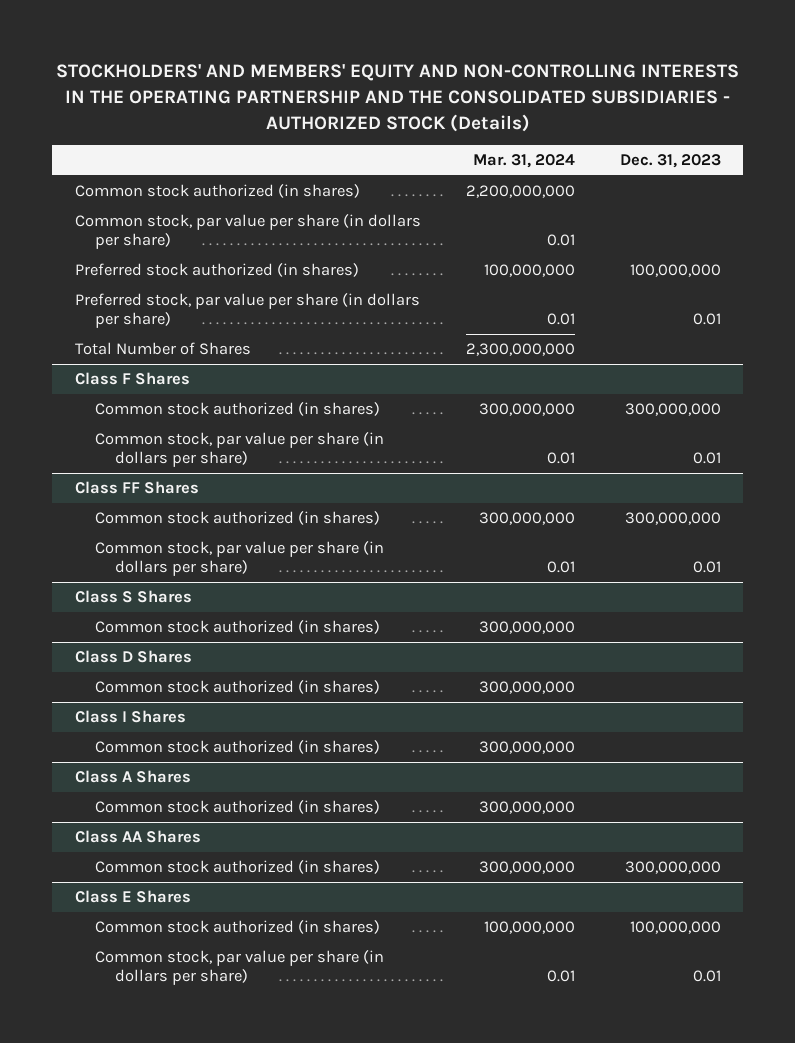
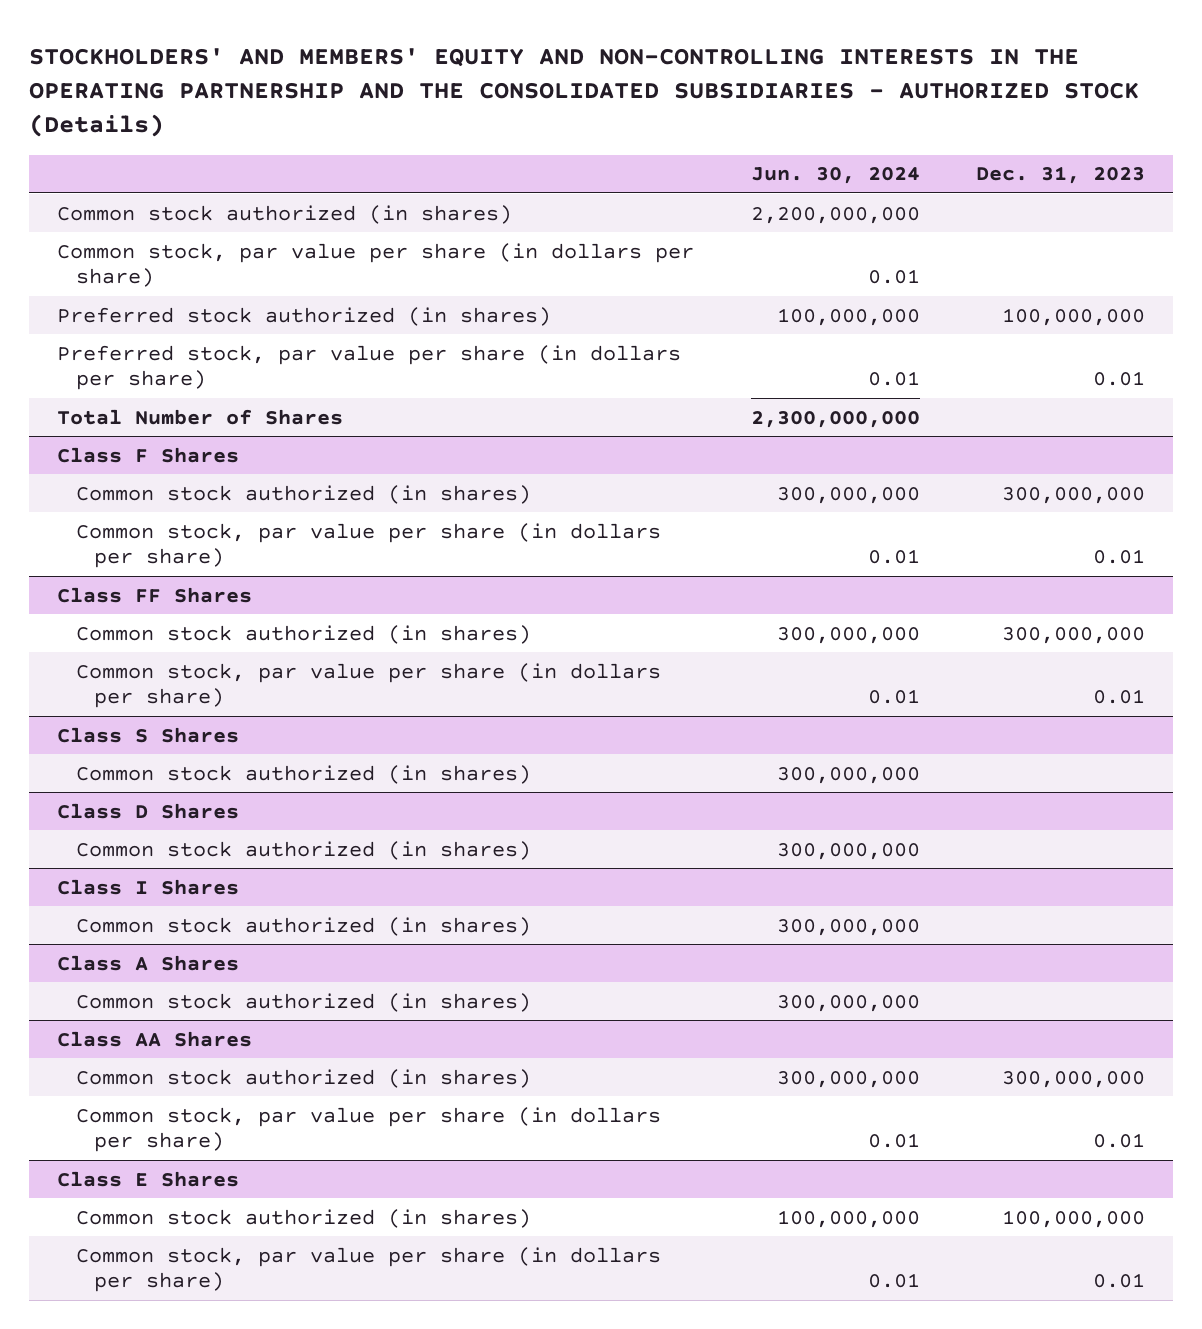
[472,154,575,169] Mar. 31, 2024 -> none
none -> [750,167,920,185] Jun. 30, 2024
none -> [75,1106,661,1153] Common stock, par value per share (in dollars per share)

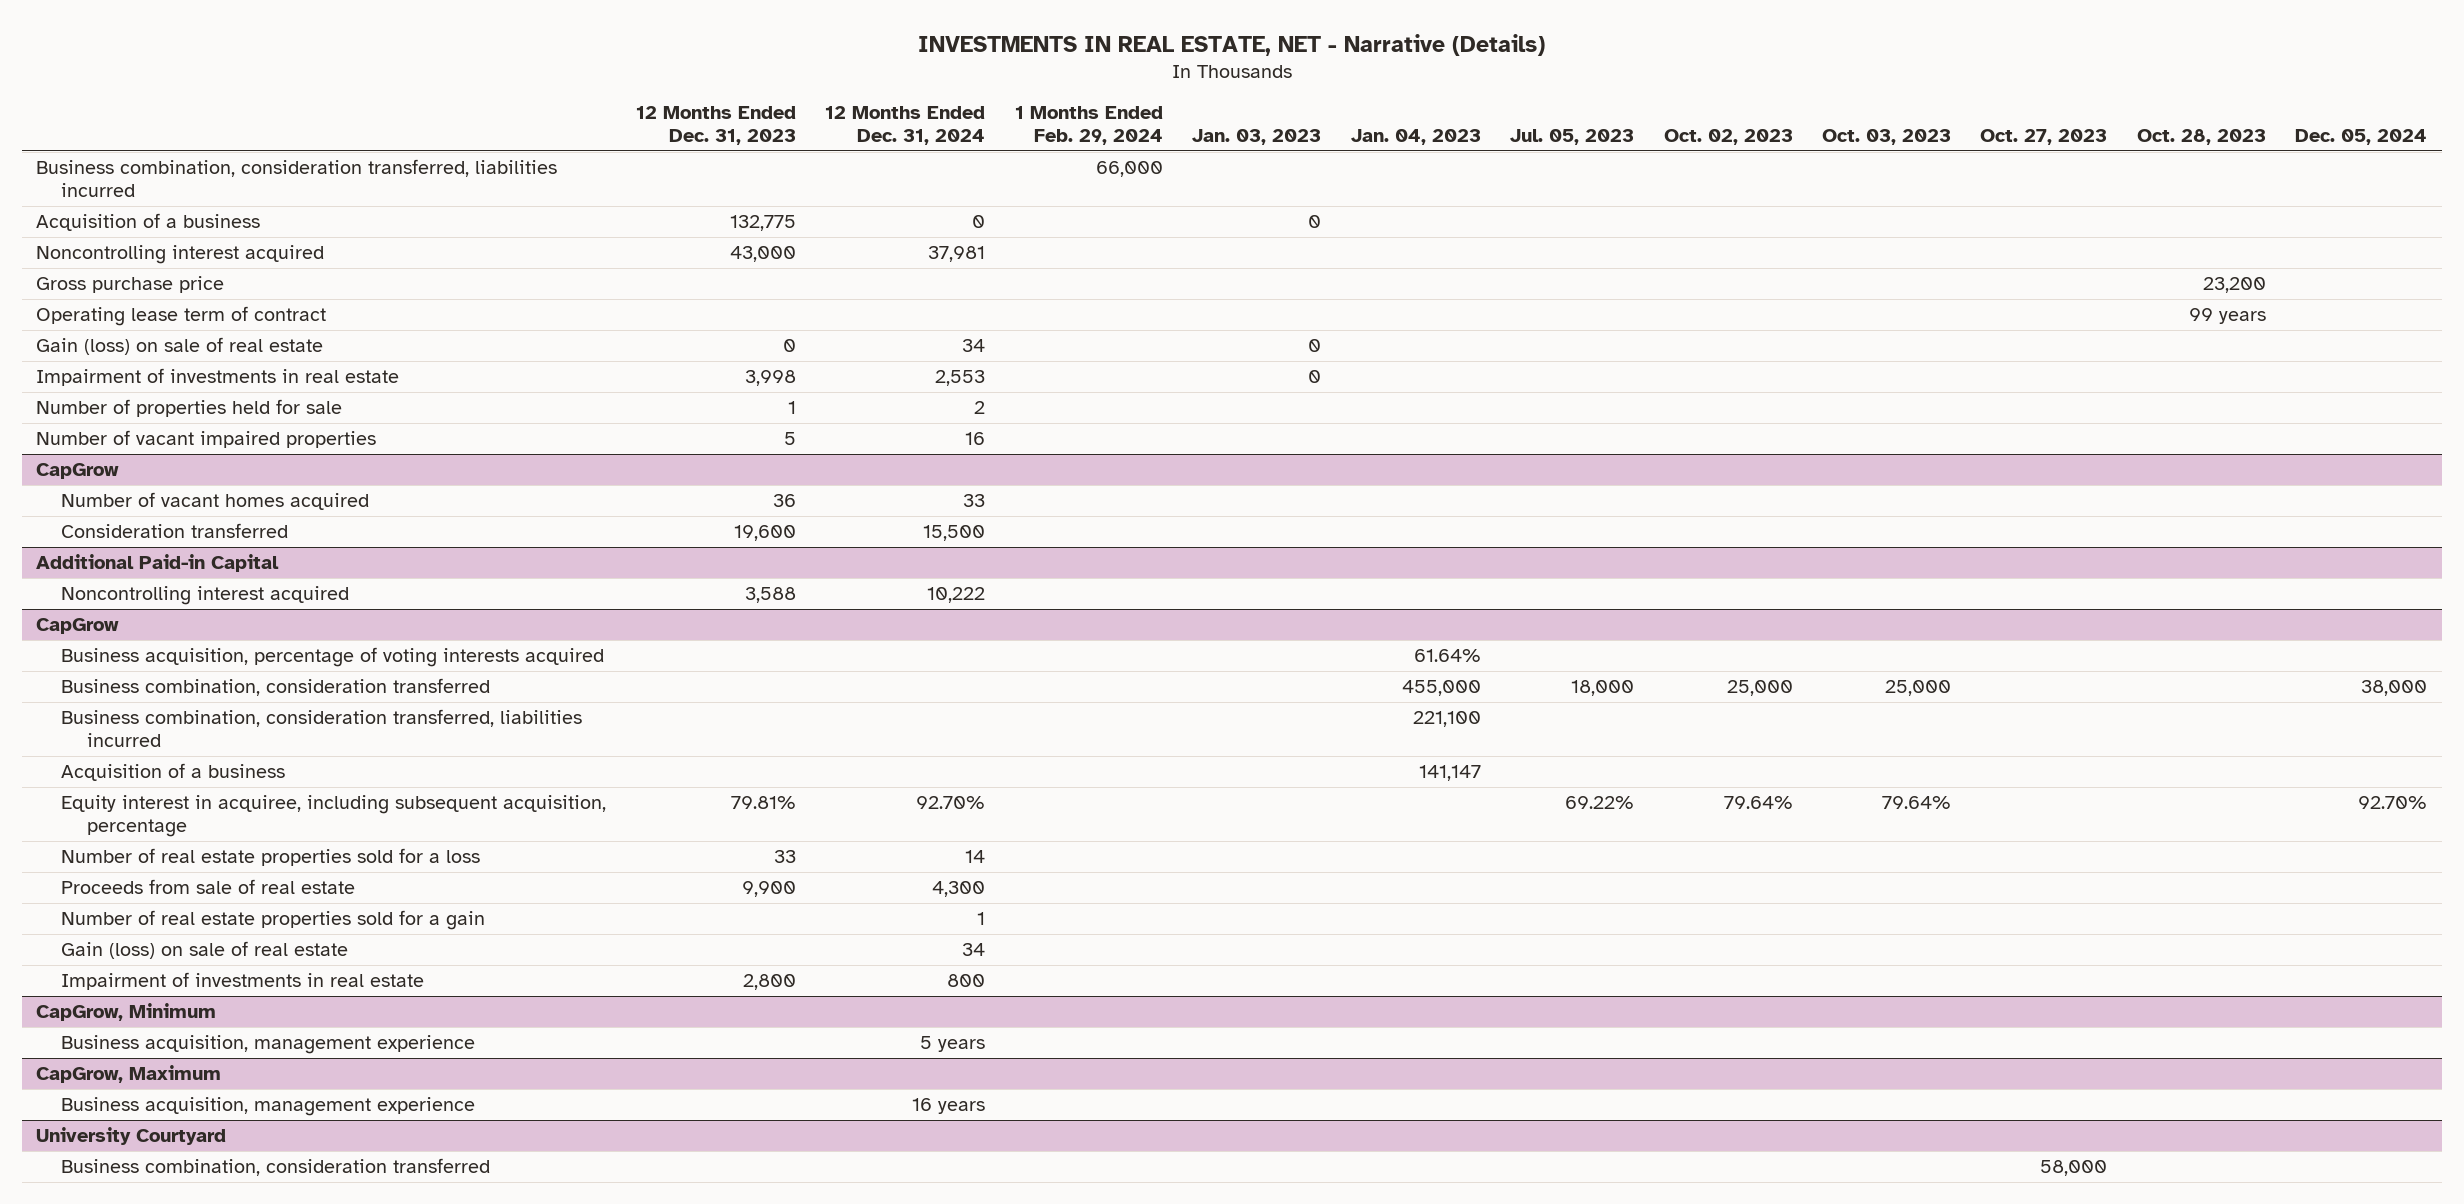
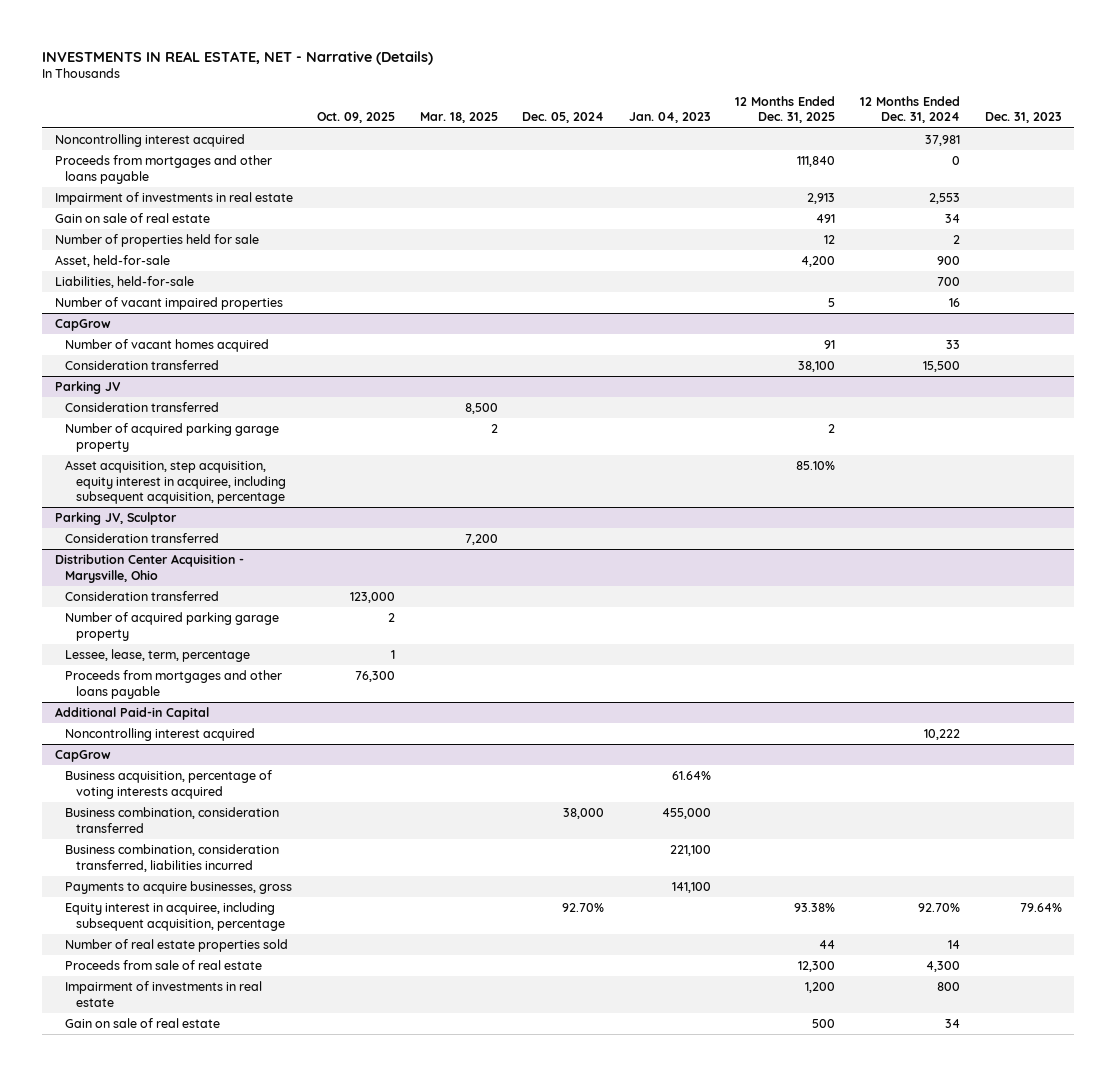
[635,106,796,146] 12 Months Ended Dec. 31, 2023 -> none
[1014,106,1163,146] 1 Months Ended Feb. 29, 2024 -> none
[1192,129,1322,146] Jan. 03, 2023 -> none
[1510,129,1635,146] Jul. 05, 2023 -> none
[1663,129,1793,146] Oct. 02, 2023 -> none
[1822,129,1952,146] Oct. 03, 2023 -> none
[1980,129,2108,146] Oct. 27, 2023 -> none
[2136,129,2266,146] Oct. 28, 2023 -> none
none -> [317,112,396,124] Oct. 09, 2025
none -> [419,112,498,124] Mar. 18, 2025
none -> [735,96,836,124] 12 Months Ended Dec. 31, 2025
none -> [984,112,1062,124] Dec. 31, 2023
[36,159,558,197] Business combination, consideration transferred, liabilities incurred -> none
[36,213,261,232] Acquisition of a business -> none
[36,276,225,294] Gross purchase price -> none
[36,306,327,327] Operating lease term of contract -> none
[36,337,324,356] Gain (loss) on sale of real estate -> none
none -> [54,155,272,184] Proceeds from mortgages and other loans payable
none -> [54,213,210,224] Gain on sale of real estate
none -> [54,255,170,268] Asset, held-for-sale
none -> [54,276,194,289] Liabilities, held-for-sale
none -> [54,381,121,395] Parking JV
none -> [65,402,220,413] Consideration transferred
none -> [65,423,280,452] Number of acquired parking garage property
none -> [65,460,286,505] Asset acquisition, step acquisition, equity interest in acquiree, including subsequent acquisition, percentage
none -> [54,512,177,526] Parking JV, Sculptor
none -> [65,533,220,544] Consideration transferred
none -> [54,554,244,583] Distribution Center Acquisition - Marysville, Ohio
none -> [65,591,220,602] Consideration transferred
none -> [65,612,280,641] Number of acquired parking garage property
none -> [65,649,251,663] Lessee, lease, term, percentage
none -> [65,670,283,699] Proceeds from mortgages and other loans payable
[61,763,286,782] Acquisition of a business -> none
none -> [65,881,293,895] Payments to acquire businesses, gross
[61,848,481,867] Number of real estate properties sold for a loss -> [65,939,289,953] Number of real estate properties sold
[61,910,486,931] Number of real estate properties sold for a gain -> none
[61,941,349,960] Gain (loss) on sale of real estate -> none
[36,1003,217,1022] CapGrow, Minimum -> none
[61,1035,476,1055] Business acquisition, management experience -> none
[36,1065,222,1084] CapGrow, Maximum -> none
[61,1097,476,1117] Business acquisition, management experience -> none
[36,1127,227,1146] University Courtyard -> none
[61,1158,491,1177] Business combination, consideration transferred -> none
none -> [65,1018,221,1029] Gain on sale of real estate

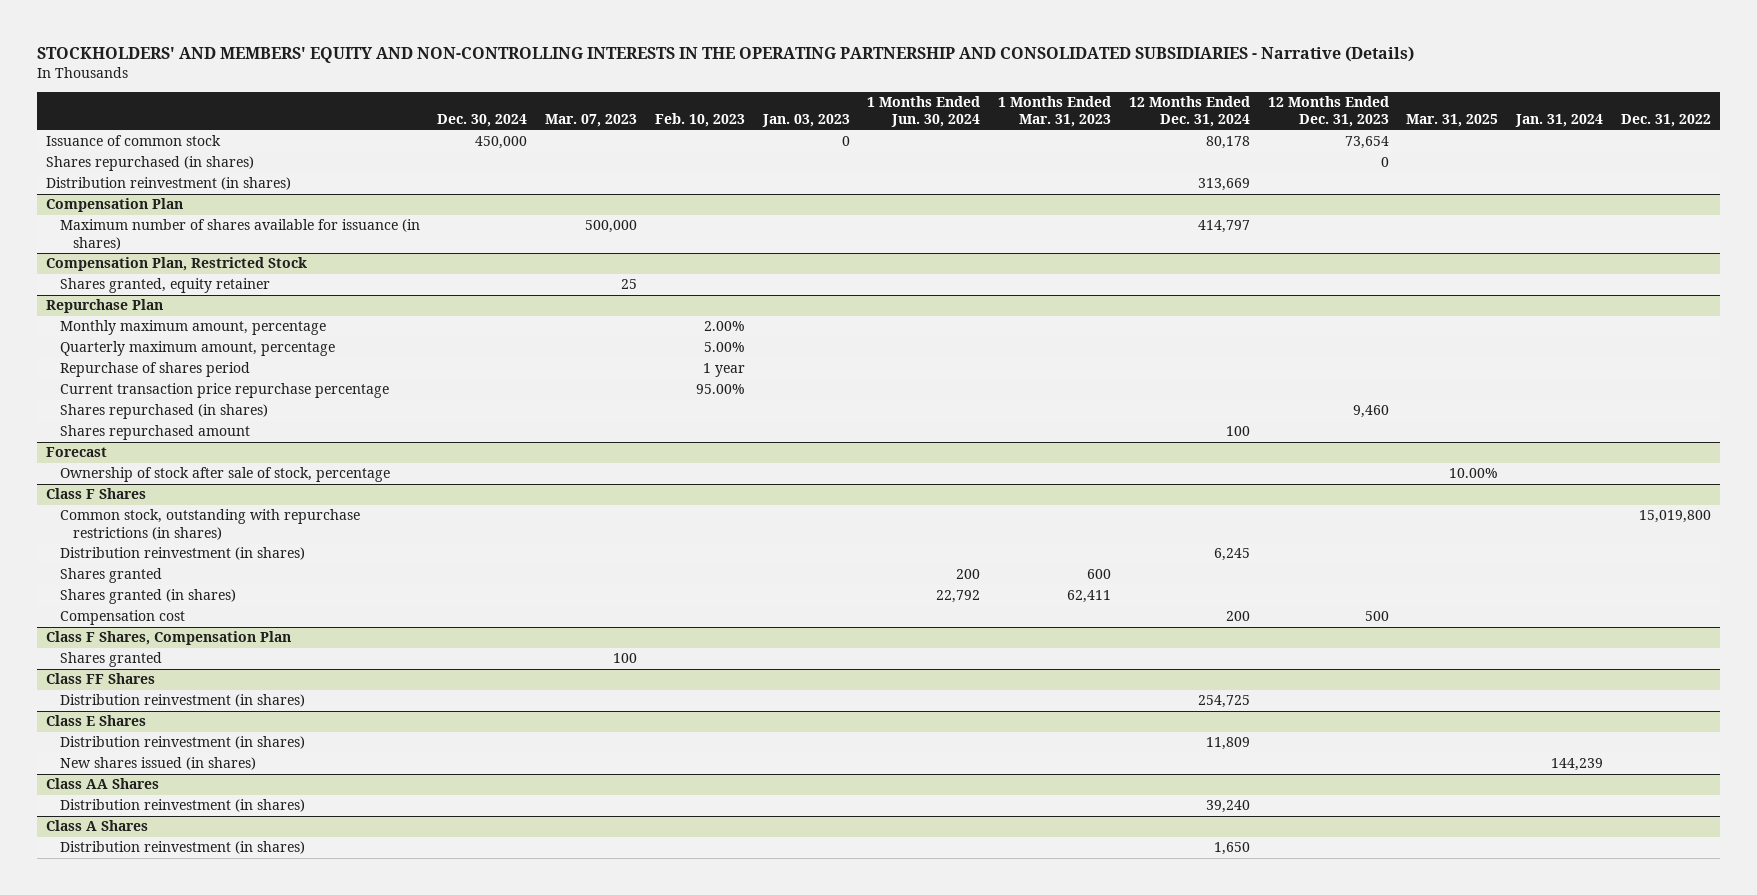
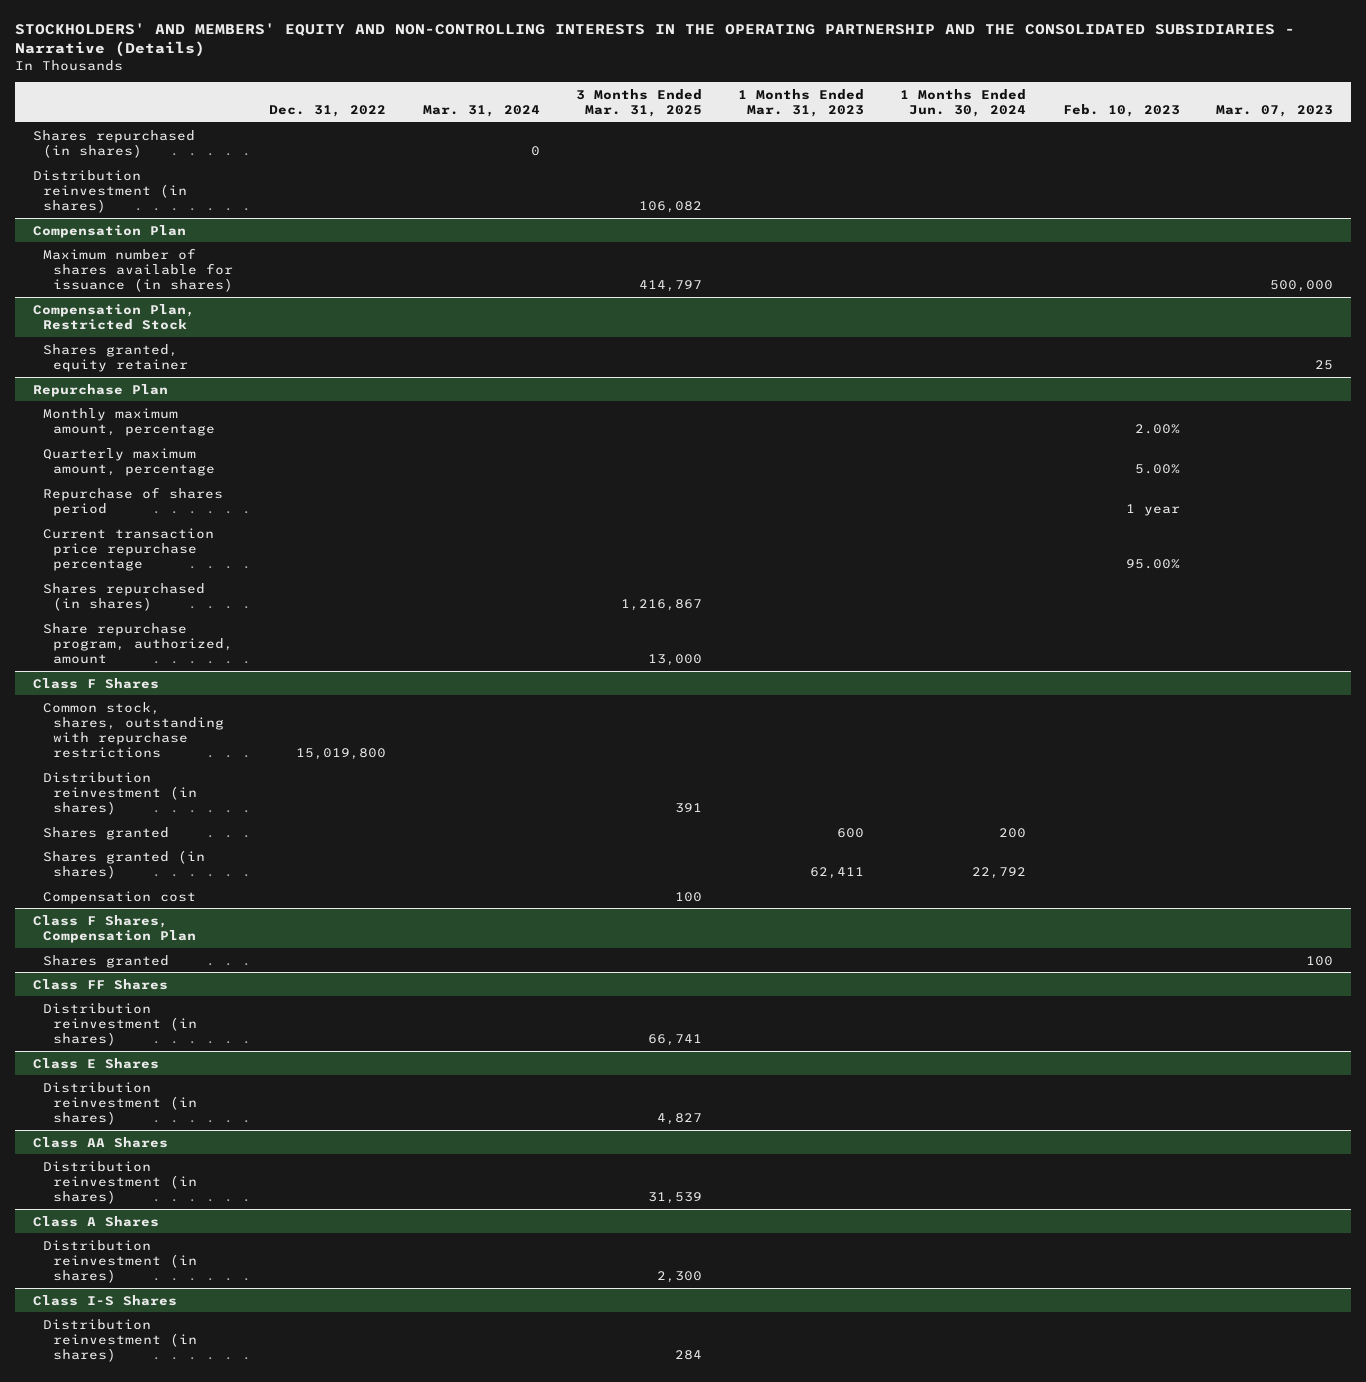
[37,46,1415,64] STOCKHOLDERS' AND MEMBERS' EQUITY AND NON-CONTROLLING INTERESTS IN THE OPERATING PARTNERSHIP AND CONSOLIDATED SUBSIDIARIES - Narrative (Details) -> [14,22,1295,58] STOCKHOLDERS' AND MEMBERS' EQUITY AND NON-CONTROLLING INTERESTS IN THE OPERATING PARTNERSHIP AND THE CONSOLIDATED SUBSIDIARIES - Narrative (Details)
[437,114,528,128] Dec. 30, 2024 -> none
[761,114,850,128] Jan. 03, 2023 -> none
[1128,96,1250,128] 12 Months Ended Dec. 31, 2024 -> none
[1267,96,1389,128] 12 Months Ended Dec. 31, 2023 -> none
[1406,114,1499,128] Mar. 31, 2025 -> none
[1515,114,1604,128] Jan. 31, 2024 -> none
none -> [422,104,540,117] Mar. 31, 2024
none -> [575,88,702,117] 3 Months Ended Mar. 31, 2025
[46,135,222,147] Issuance of common stock -> none
[46,447,108,458] Forecast -> none
[59,467,390,483] Ownership of stock after sale of stock, percentage -> none
[59,425,250,441] Shares repurchased amount -> [43,622,234,664] Share repurchase program, authorized, amount
[59,509,360,540] Common stock, outstanding with repurchase restrictions (in shares) -> [43,701,225,758] Common stock, shares, outstanding with repurchase restrictions
[59,757,256,771] New shares issued (in shares) -> none
none -> [32,1294,177,1306] Class I-S Shares
none -> [43,1318,198,1362] Distribution reinvestment (in shares)

